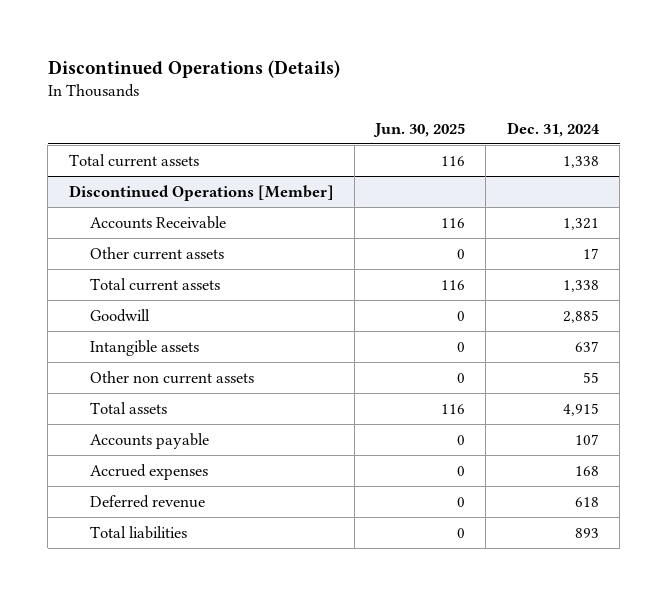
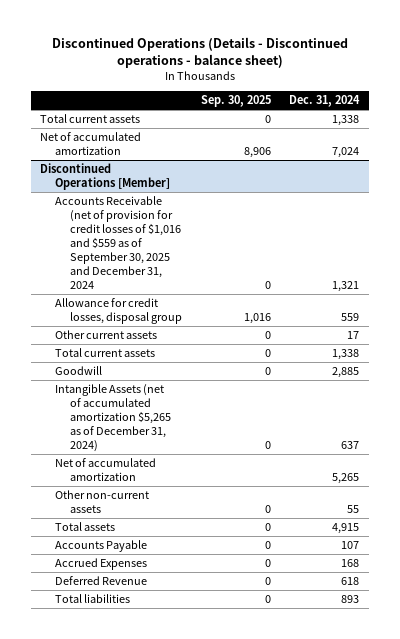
[47,59,340,78] Discontinued Operations (Details) -> [51,37,348,69] Discontinued Operations (Details - Discontinued operations - balance sheet)
[373,122,466,137] Jun. 30, 2025 -> none
none -> [200,95,271,108] Sep. 30, 2025
none -> [40,131,142,155] Net of accumulated amortization
[89,216,226,230] Accounts Receivable -> [55,195,182,289] Accounts Receivable (net of provision for credit losses of $1,016 and $559 as of September 30, 2025 and December 31, 2024
none -> [55,297,183,324] Allowance for credit losses, disposal group
[89,340,199,357] Intangible assets -> [55,383,172,452] Intangible Assets (net of accumulated amortization $5,265 as of December 31, 2024)
none -> [55,457,157,481] Net of accumulated amortization
[89,371,254,385] Other non current assets -> [55,489,150,513] Other non-current assets
[89,433,209,450] Accounts payable -> [55,539,148,552] Accounts Payable
[89,464,208,481] Accrued expenses -> [55,557,148,570] Accrued Expenses
[89,495,205,509] Deferred revenue -> [55,575,148,585] Deferred Revenue

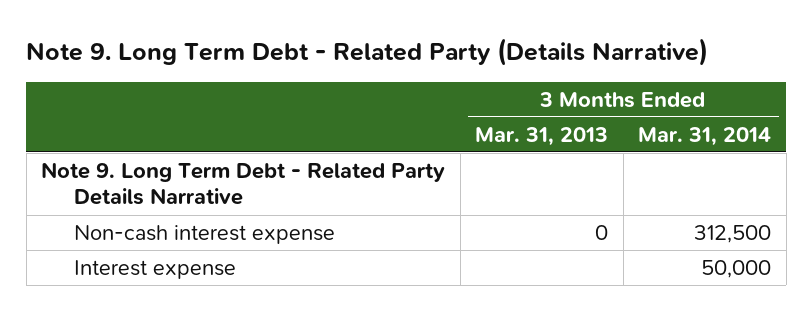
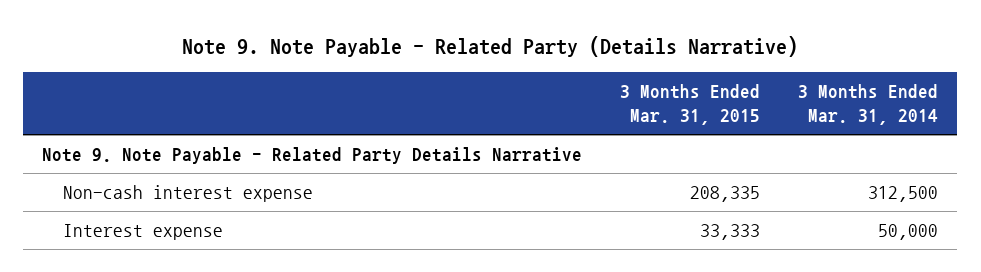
[26,37,709,66] Note 9. Long Term Debt - Related Party (Details Narrative) -> [182,35,799,57] Note 9. Note Payable - Related Party (Details Narrative)
[475,126,609,146] Mar. 31, 2013 -> none
none -> [620,84,761,126] 3 Months Ended Mar. 31, 2015
[41,161,446,206] Note 9. Long Term Debt - Related Party Details Narrative -> [42,147,583,165] Note 9. Note Payable - Related Party Details Narrative

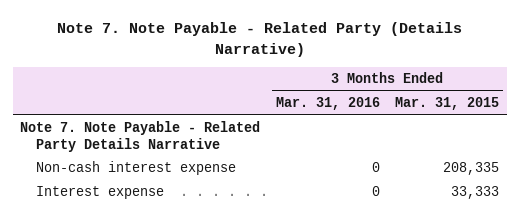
[182,35,799,57] Note 9. Note Payable - Related Party (Details Narrative) -> [56,22,462,57] Note 7. Note Payable - Related Party (Details Narrative)
[798,84,939,126] 3 Months Ended Mar. 31, 2014 -> none
none -> [275,97,380,111] Mar. 31, 2016
[42,147,583,165] Note 9. Note Payable - Related Party Details Narrative -> [20,121,261,152] Note 7. Note Payable - Related Party Details Narrative

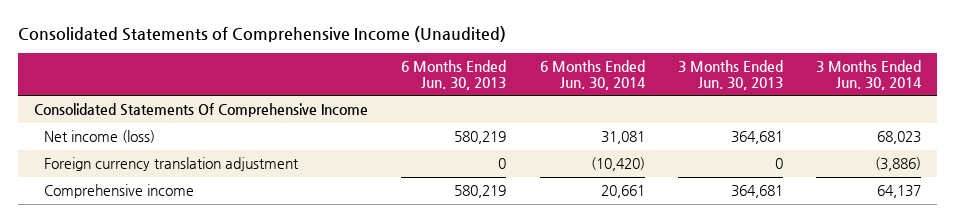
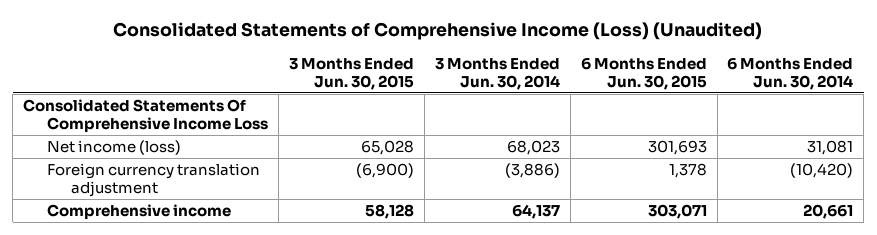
[17,26,506,43] Consolidated Statements of Comprehensive Income (Unaudited) -> [113,22,763,41] Consolidated Statements of Comprehensive Income (Loss) (Unaudited)
[401,59,507,90] 6 Months Ended Jun. 30, 2013 -> none
[677,59,783,90] 3 Months Ended Jun. 30, 2013 -> none
none -> [289,57,415,90] 3 Months Ended Jun. 30, 2015
none -> [580,56,707,90] 6 Months Ended Jun. 30, 2015
[34,103,369,118] Consolidated Statements Of Comprehensive Income -> [23,98,269,133] Consolidated Statements Of Comprehensive Income Loss

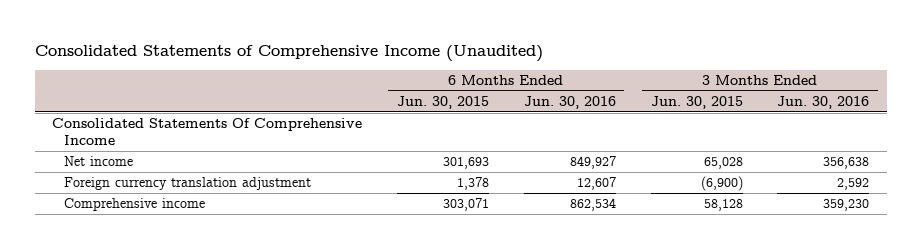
[113,22,763,41] Consolidated Statements of Comprehensive Income (Loss) (Unaudited) -> [34,44,543,62] Consolidated Statements of Comprehensive Income (Unaudited)
[434,57,560,90] 3 Months Ended Jun. 30, 2014 -> none
[727,56,854,90] 6 Months Ended Jun. 30, 2014 -> none
none -> [523,96,616,110] Jun. 30, 2016
none -> [777,96,870,110] Jun. 30, 2016
[23,98,269,133] Consolidated Statements Of Comprehensive Income Loss -> [52,118,363,146] Consolidated Statements Of Comprehensive Income
[47,139,182,155] Net income (loss) -> [63,156,133,167] Net income

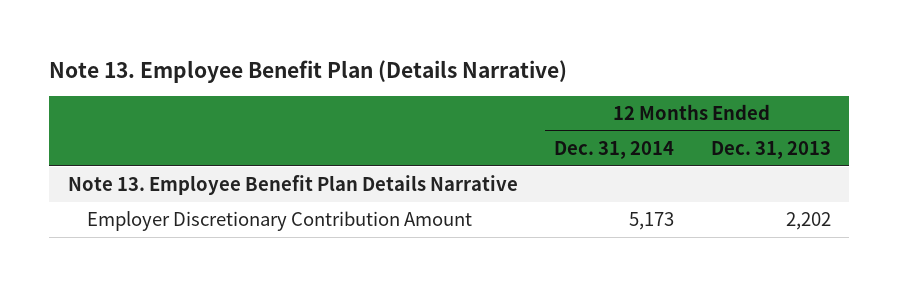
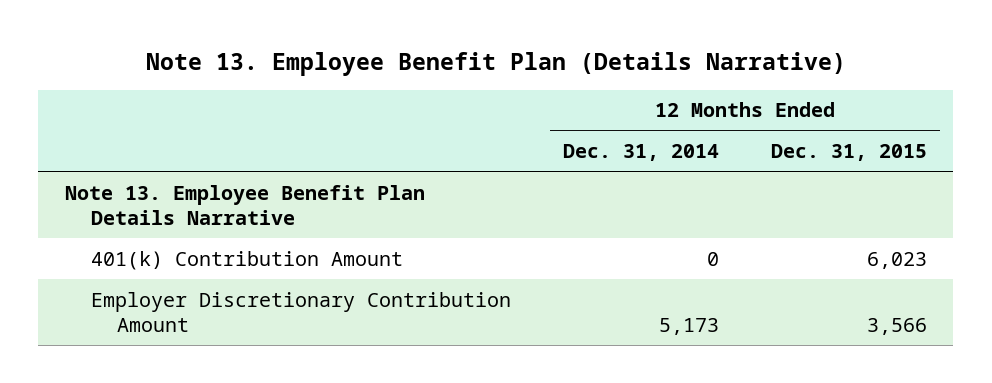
[710,141,831,160] Dec. 31, 2013 -> none
none -> [771,144,928,162] Dec. 31, 2015
none -> [90,250,403,270] 401(k) Contribution Amount

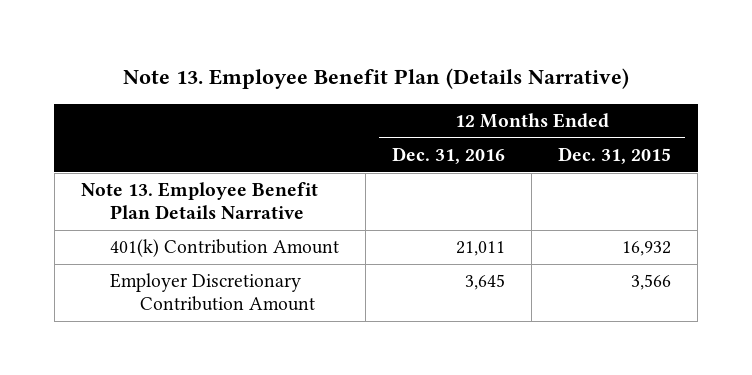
[563,144,720,162] Dec. 31, 2014 -> none
none -> [392,146,506,164] Dec. 31, 2016
[867,251,928,269] 6,023 -> [622,241,672,257] 16,932

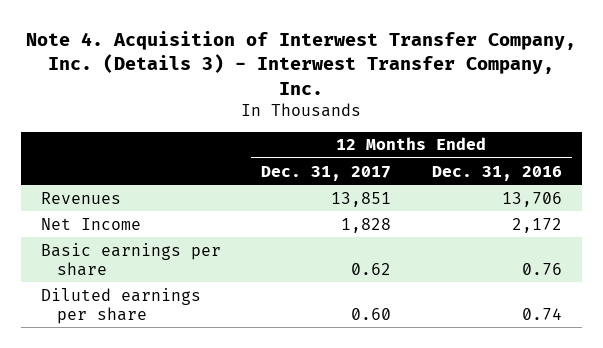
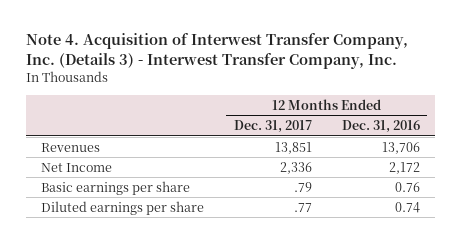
[341,217,392,233] 1,828 -> [279,161,312,174] 2,336
[351,262,392,275] 0.62 -> [293,181,312,192] .79
[351,307,392,320] 0.60 -> [293,202,312,212] .77

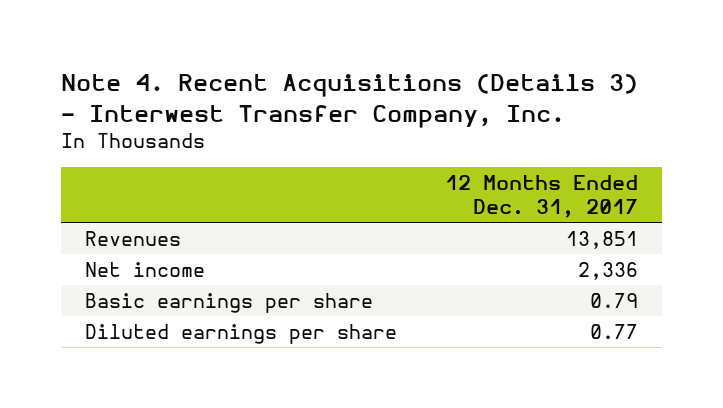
[25,33,408,69] Note 4. Acquisition of Interwest Transfer Company, Inc. (Details 3) - Interwest Transfer Company, Inc. -> [61,74,639,128] Note 4. Recent Acquisitions (Details 3) - Interwest Transfer Company, Inc.
[341,119,420,133] Dec. 31, 2016 -> none
[40,162,112,172] Net Income -> [85,261,206,277] Net income
[293,181,312,192] .79 -> [589,292,638,308] 0.79
[293,202,312,212] .77 -> [589,323,638,339] 0.77

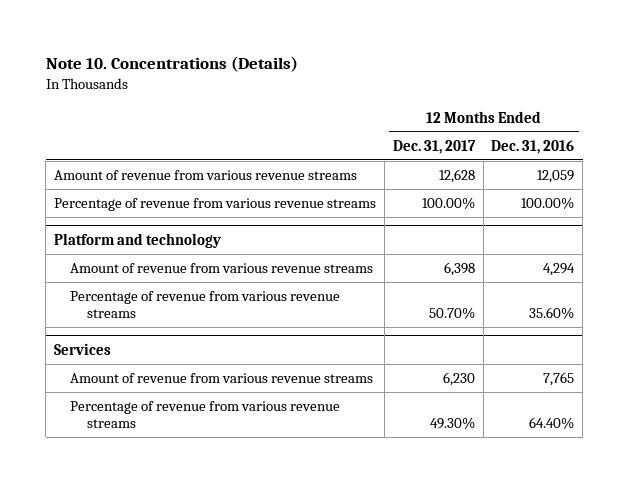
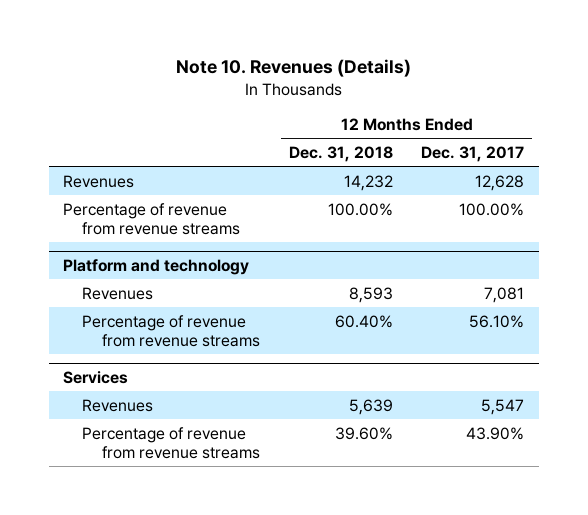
[45,55,298,72] Note 10. Concentrations (Details) -> [175,59,411,78] Note 10. Revenues (Details)
[491,139,575,154] Dec. 31, 2016 -> none
none -> [288,145,393,162] Dec. 31, 2018
[54,170,358,181] Amount of revenue from various revenue streams -> [63,174,135,188] Revenues
[54,198,377,212] Percentage of revenue from various revenue streams -> [63,202,241,235] Percentage of revenue from revenue streams
[70,263,374,274] Amount of revenue from various revenue streams -> none
none -> [82,286,154,300] Revenues
[70,291,341,319] Percentage of revenue from various revenue streams -> [82,314,260,347] Percentage of revenue from revenue streams
[428,307,475,320] 50.70% -> [469,314,525,328] 56.10%
[70,373,374,384] Amount of revenue from various revenue streams -> none
none -> [82,398,154,412] Revenues
[70,401,341,429] Percentage of revenue from various revenue streams -> [82,426,260,459] Percentage of revenue from revenue streams
[429,417,475,430] 49.30% -> [466,426,525,440] 43.90%

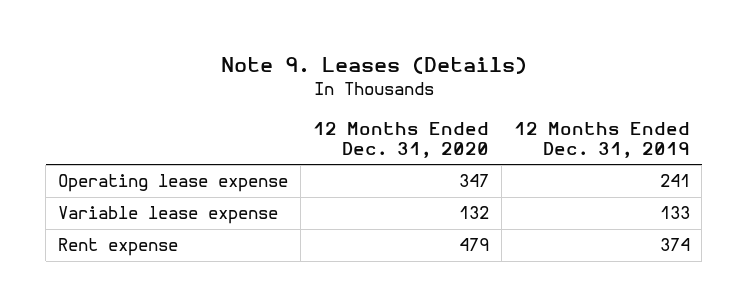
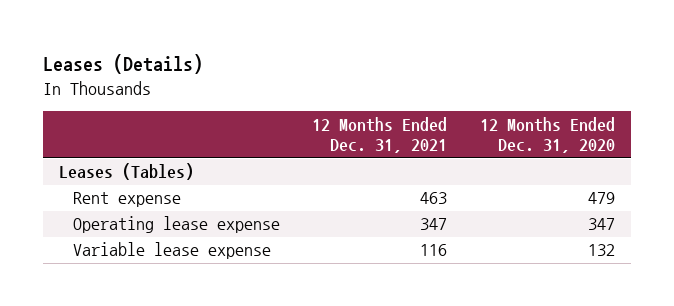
[220,57,527,75] Note 9. Leases (Details) -> [43,54,204,75] Leases (Details)
[513,121,690,158] 12 Months Ended Dec. 31, 2019 -> none
none -> [312,116,448,154] 12 Months Ended Dec. 31, 2021
none -> [59,163,195,181] Leases (Tables)
[58,238,179,257] Rent expense -> [72,192,181,208] Rent expense

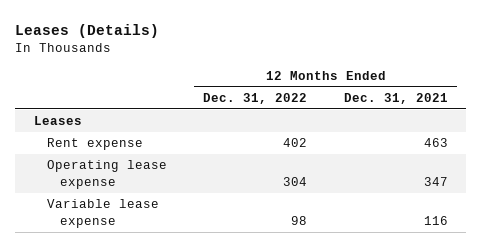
[479,116,615,154] 12 Months Ended Dec. 31, 2020 -> none
none -> [203,92,308,104] Dec. 31, 2022
[59,163,195,181] Leases (Tables) -> [33,116,82,126] Leases

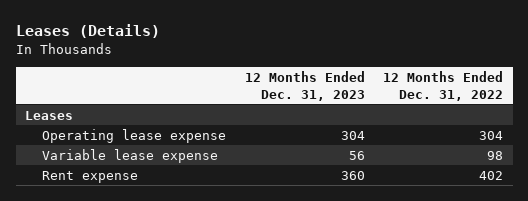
[344,92,449,104] Dec. 31, 2021 -> none
none -> [244,71,365,101] 12 Months Ended Dec. 31, 2023
[46,138,143,151] Rent expense -> [42,170,139,183] Rent expense

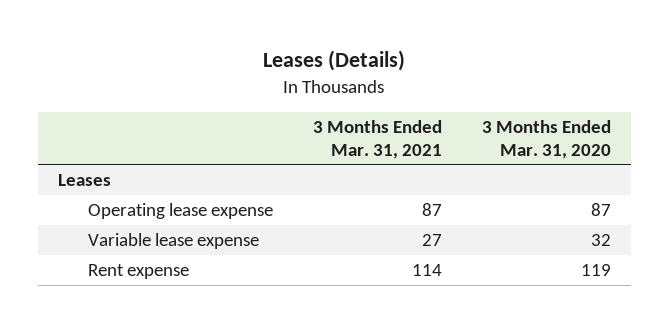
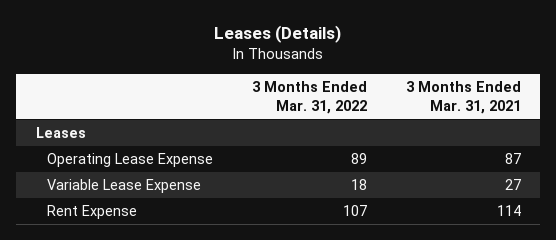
[481,120,611,159] 3 Months Ended Mar. 31, 2020 -> none
none -> [251,80,367,114] 3 Months Ended Mar. 31, 2022
[87,202,273,219] Operating lease expense -> [47,153,214,168] Operating Lease Expense
[87,232,259,249] Variable lease expense -> [47,179,202,194] Variable Lease Expense
[87,263,189,279] Rent expense -> [47,205,138,220] Rent Expense

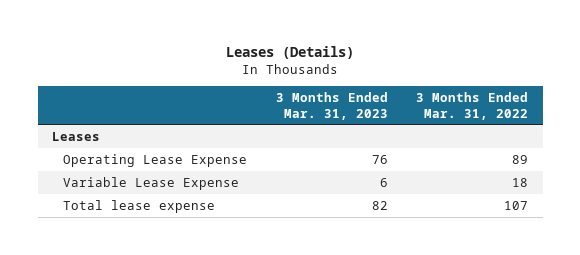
[405,80,521,114] 3 Months Ended Mar. 31, 2021 -> none
none -> [275,91,388,120] 3 Months Ended Mar. 31, 2023
[47,205,138,220] Rent Expense -> [62,199,215,213] Total lease expense

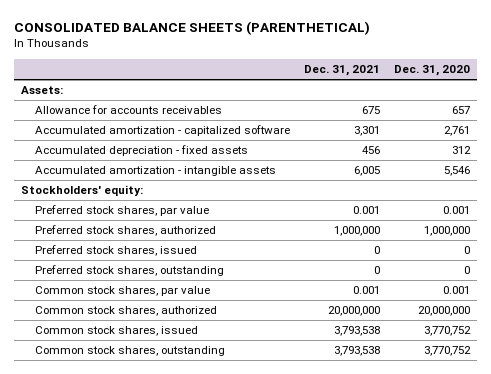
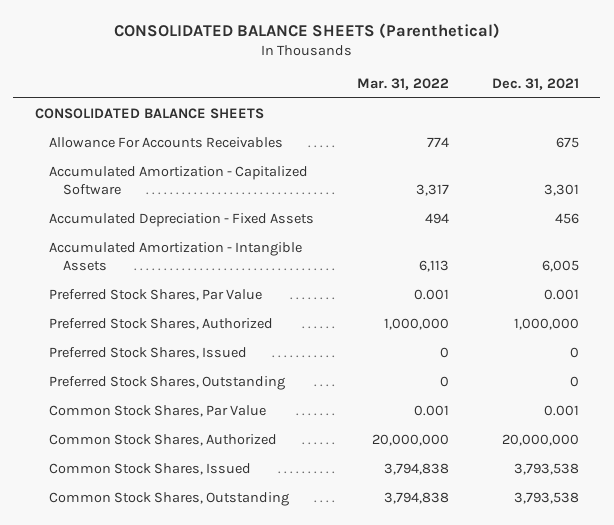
[13,20,370,35] CONSOLIDATED BALANCE SHEETS (PARENTHETICAL) -> [113,22,500,38] CONSOLIDATED BALANCE SHEETS (Parenthetical)
[394,65,471,77] Dec. 31, 2020 -> none
none -> [356,78,449,91] Mar. 31, 2022
[20,86,63,95] Assets: -> none
[20,185,143,197] Stockholders' equity: -> none
none -> [34,107,264,119] CONSOLIDATED BALANCE SHEETS
[34,105,222,115] Allowance for accounts receivables -> [48,136,283,148] Allowance For Accounts Receivables
[34,125,290,137] Accumulated amortization - capitalized software -> [48,165,308,196] Accumulated Amortization - Capitalized Software
[34,145,248,157] Accumulated depreciation - fixed assets -> [48,212,314,227] Accumulated Depreciation - Fixed Assets
[34,166,276,177] Accumulated amortization - intangible assets -> [48,241,302,272] Accumulated Amortization - Intangible Assets
[34,205,209,217] Preferred stock shares, par value -> [48,288,262,301] Preferred Stock Shares, Par Value
[34,225,216,237] Preferred stock shares, authorized -> [48,317,273,330] Preferred Stock Shares, Authorized
[34,245,197,257] Preferred stock shares, issued -> [48,346,247,359] Preferred Stock Shares, Issued
[34,265,224,277] Preferred stock shares, outstanding -> [48,375,285,390] Preferred Stock Shares, Outstanding
[34,286,210,297] Common stock shares, par value -> [48,404,266,417] Common Stock Shares, Par Value
[34,306,217,317] Common stock shares, authorized -> [48,433,277,446] Common Stock Shares, Authorized
[34,326,198,337] Common stock shares, issued -> [48,462,251,475] Common Stock Shares, Issued
[34,346,225,357] Common stock shares, outstanding -> [48,491,289,506] Common Stock Shares, Outstanding

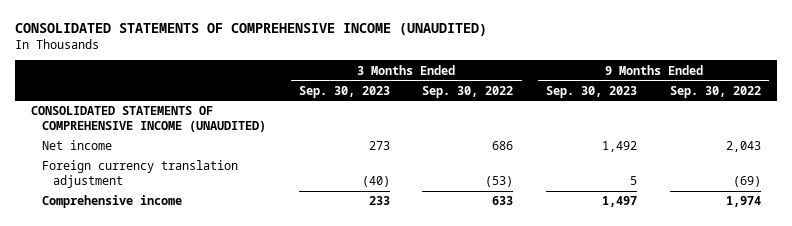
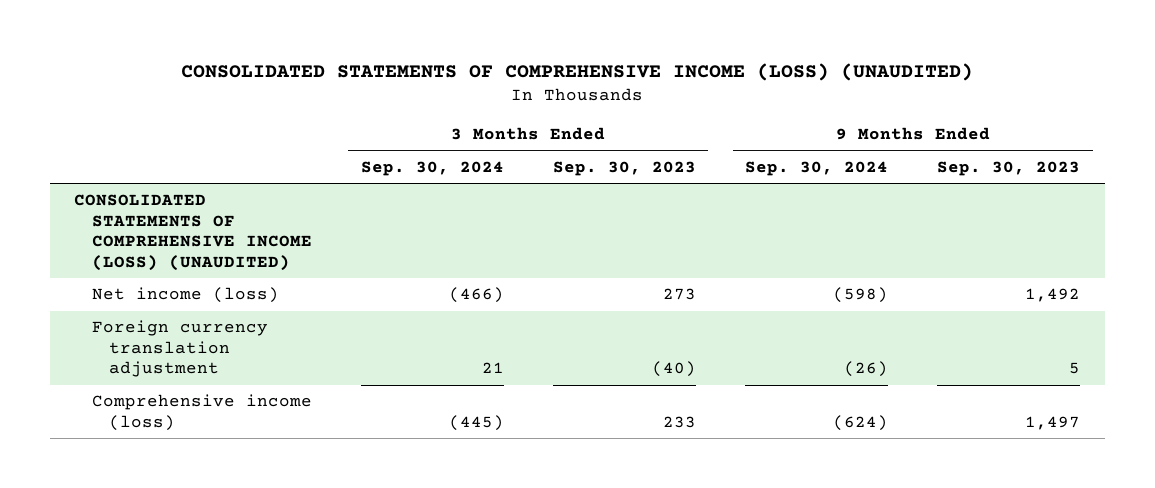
[14,22,487,36] CONSOLIDATED STATEMENTS OF COMPREHENSIVE INCOME (UNAUDITED) -> [181,62,974,81] CONSOLIDATED STATEMENTS OF COMPREHENSIVE INCOME (LOSS) (UNAUDITED)
[422,85,514,98] Sep. 30, 2022 -> none
[669,85,761,98] Sep. 30, 2022 -> none
none -> [360,160,504,176] Sep. 30, 2024
none -> [745,160,889,176] Sep. 30, 2024
[30,106,266,132] CONSOLIDATED STATEMENTS OF COMPREHENSIVE INCOME (UNAUDITED) -> [74,194,312,271] CONSOLIDATED STATEMENTS OF COMPREHENSIVE INCOME (LOSS) (UNAUDITED)
[41,140,112,151] Net income -> [91,287,279,304] Net income (loss)
[41,195,182,209] Comprehensive income -> [91,394,312,431] Comprehensive income (loss)

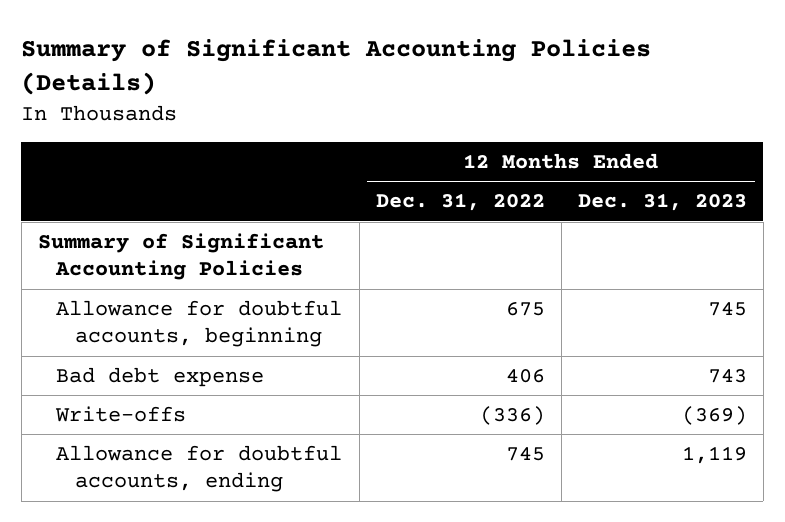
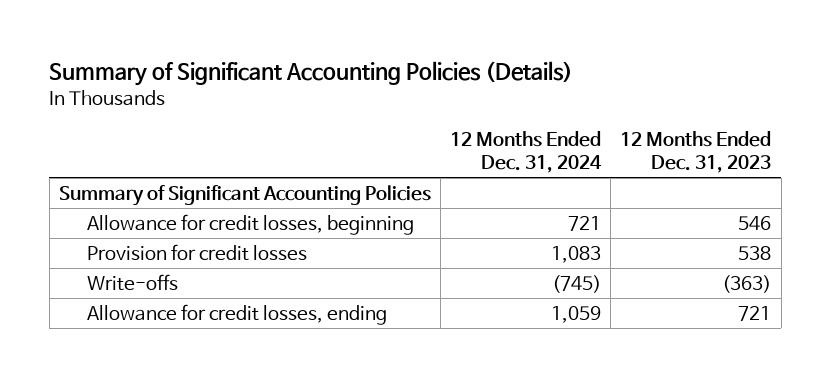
[375,193,545,212] Dec. 31, 2022 -> none
none -> [450,131,603,174] 12 Months Ended Dec. 31, 2024
[56,367,265,388] Bad debt expense -> none
[56,300,343,348] Allowance for doubtful accounts, beginning -> [86,213,414,235] Allowance for credit losses, beginning
[707,302,747,317] 745 -> [738,215,772,230] 546
none -> [86,243,307,261] Provision for credit losses
[681,406,747,426] (369) -> [722,274,772,293] (363)
[56,445,343,493] Allowance for doubtful accounts, ending -> [86,303,387,325] Allowance for credit losses, ending
[681,446,747,465] 1,119 -> [738,305,772,321] 721

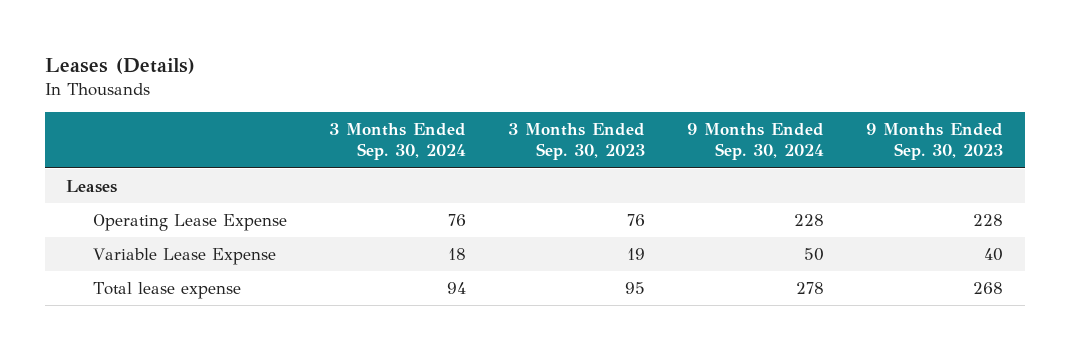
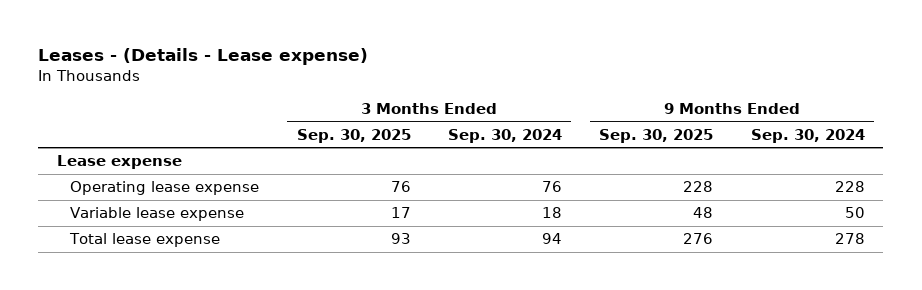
[45,57,196,74] Leases (Details) -> [38,48,369,66] Leases - (Details - Lease expense)
[508,123,646,161] 3 Months Ended Sep. 30, 2023 -> none
[866,123,1004,161] 9 Months Ended Sep. 30, 2023 -> none
none -> [296,128,411,143] Sep. 30, 2025
none -> [599,128,714,143] Sep. 30, 2025
[66,180,118,194] Leases -> none
none -> [57,155,183,170] Lease expense
[92,214,287,232] Operating Lease Expense -> [70,181,260,196] Operating lease expense
[92,248,276,266] Variable Lease Expense -> [70,207,245,222] Variable lease expense

